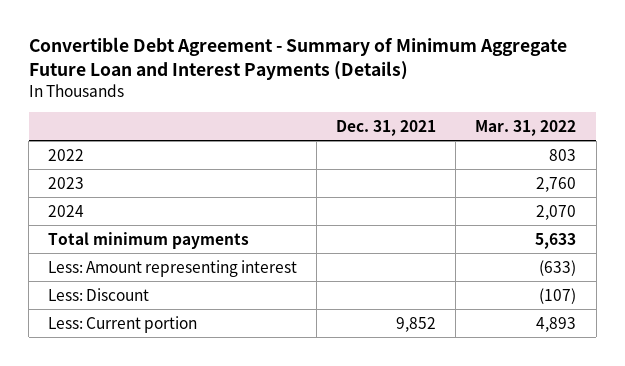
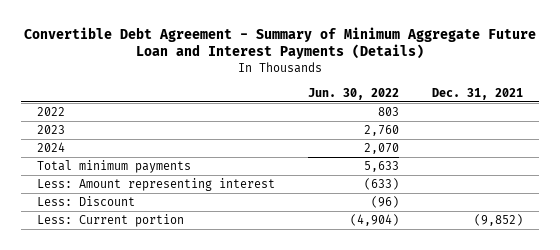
[475,120,577,137] Mar. 31, 2022 -> none
none -> [307,87,399,100] Jun. 30, 2022
[396,316,437,332] 9,852 -> [473,214,523,227] (9,852)

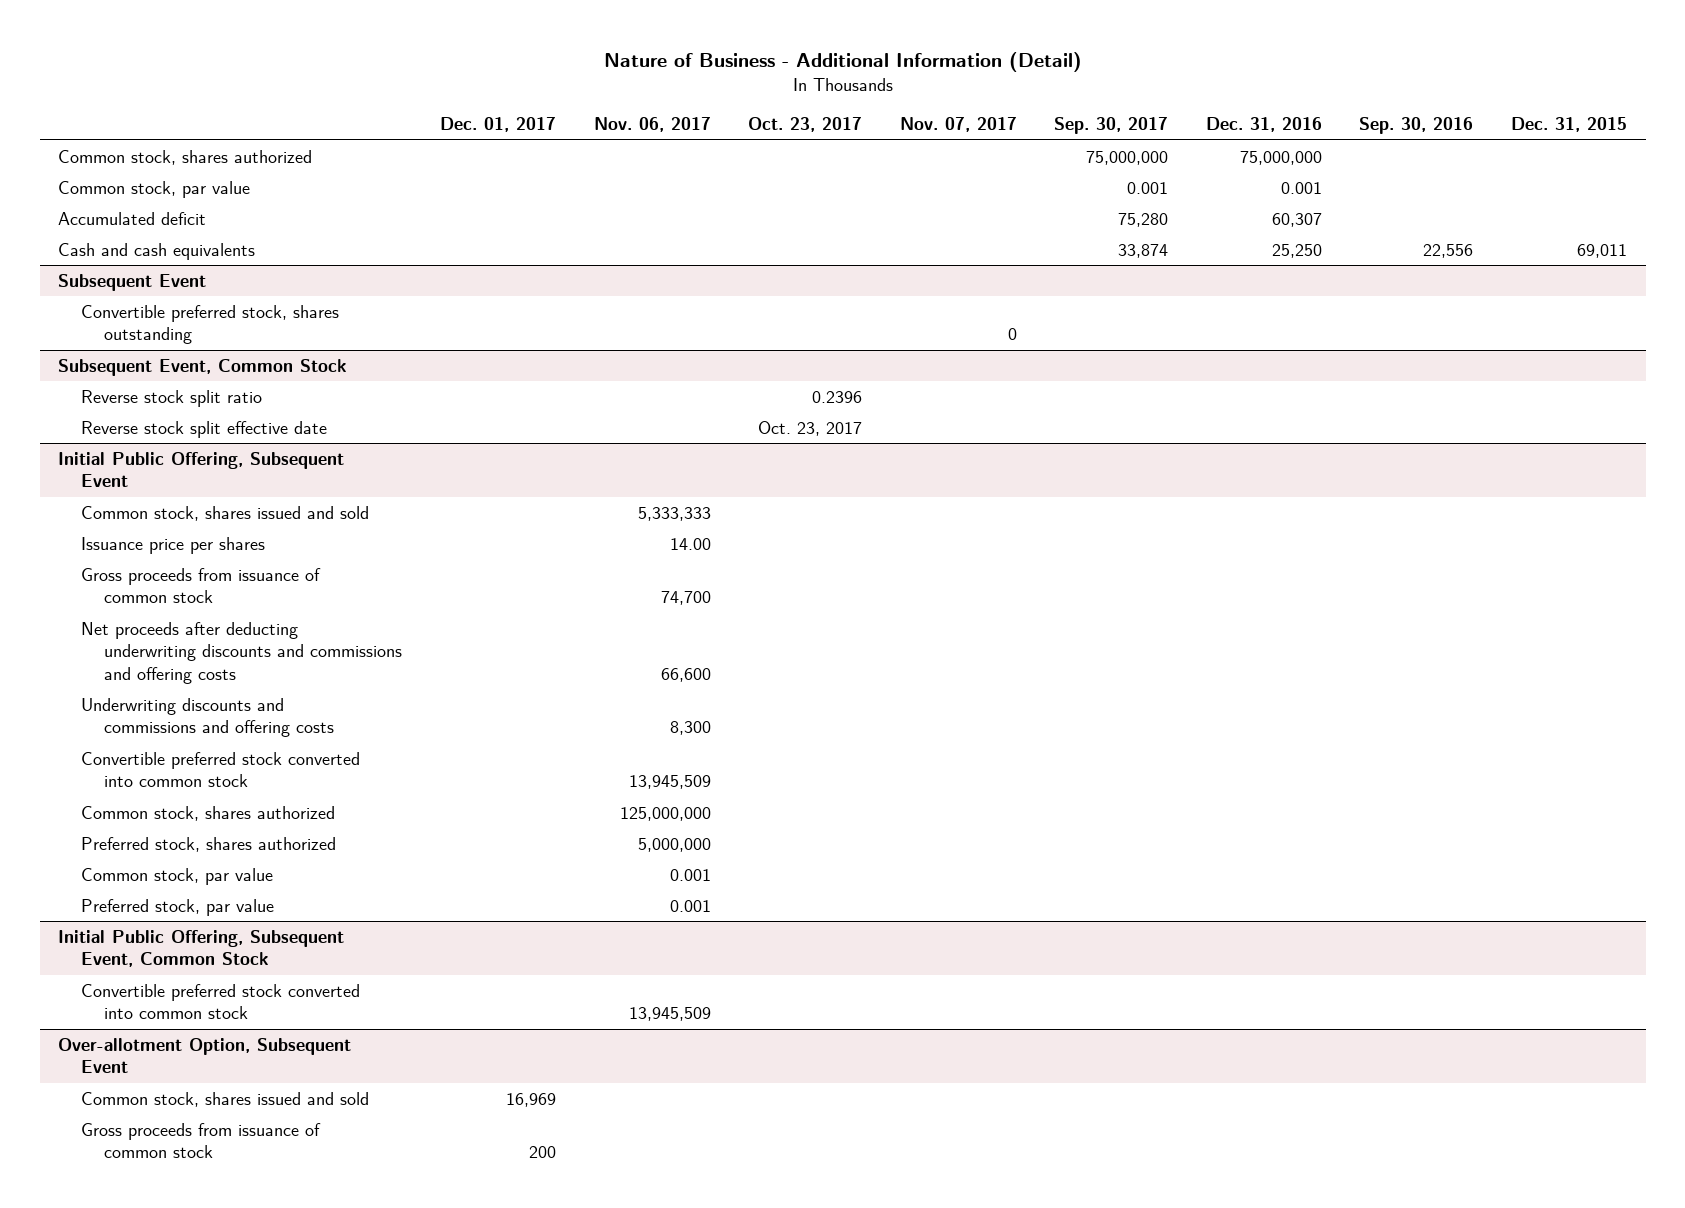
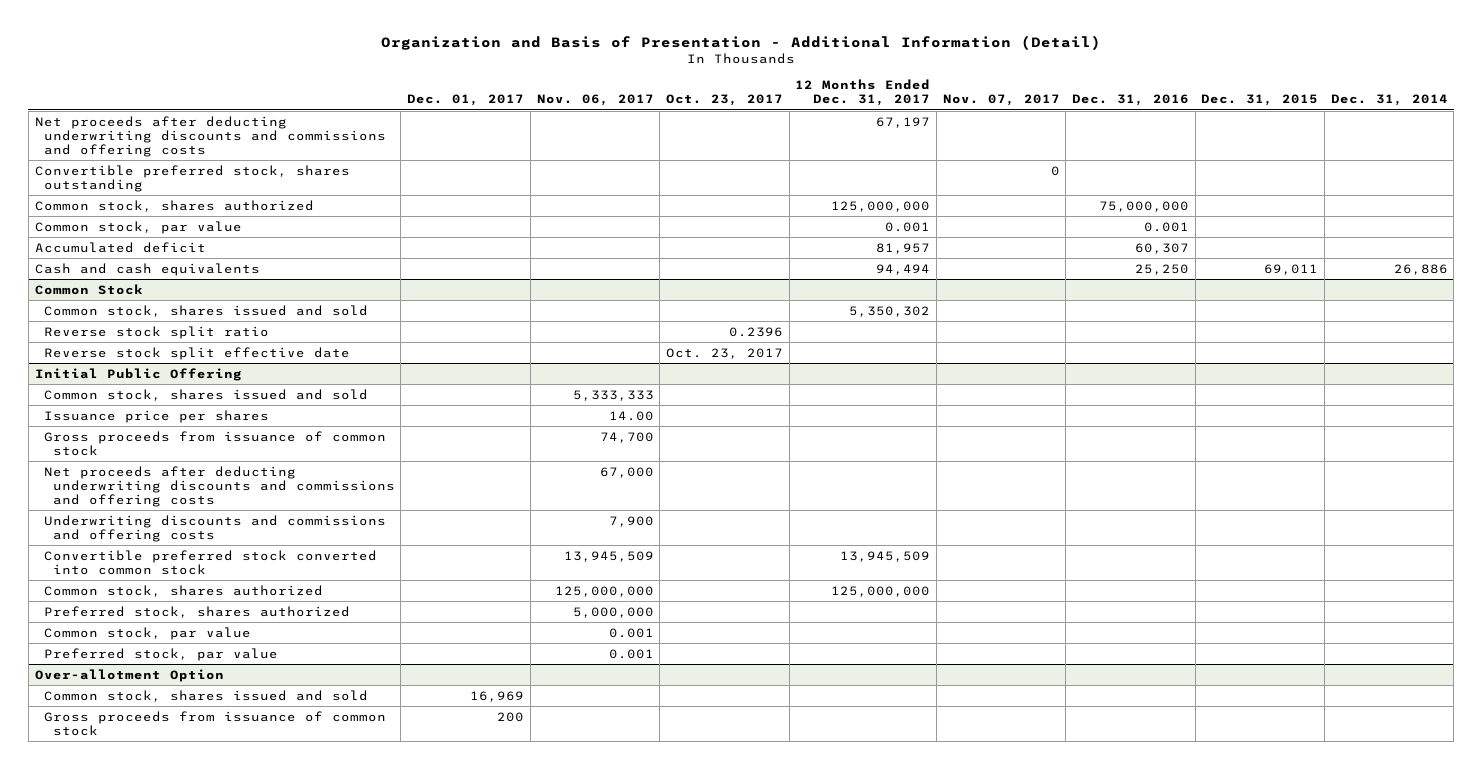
[603,52,1082,73] Nature of Business - Additional Information (Detail) -> [381,34,1102,50] Organization and Basis of Presentation - Additional Information (Detail)
[1054,117,1169,135] Sep. 30, 2017 -> none
[1359,117,1474,135] Sep. 30, 2016 -> none
none -> [795,79,931,107] 12 Months Ended Dec. 31, 2017
none -> [1330,94,1448,107] Dec. 31, 2014
none -> [34,115,386,157] Net proceeds after deducting underwriting discounts and commissions and offering costs
none -> [34,164,350,192] Convertible preferred stock, shares outstanding
[58,273,207,291] Subsequent Event -> none
[81,304,340,345] Convertible preferred stock, shares outstanding -> none
[58,358,348,376] Subsequent Event, Common Stock -> [34,283,143,295] Common Stock
none -> [43,304,368,317] Common stock, shares issued and sold
[58,451,345,488] Initial Public Offering, Subsequent Event -> [34,367,242,381] Initial Public Offering
[660,667,711,682] 66,600 -> [599,466,654,478] 67,000
[669,721,711,736] 8,300 -> [608,515,654,527] 7,900
[58,929,345,968] Initial Public Offering, Subsequent Event, Common Stock -> none
[81,983,361,1020] Convertible preferred stock converted into common stock -> none
[58,1037,352,1074] Over-allotment Option, Subsequent Event -> [34,668,224,682] Over-allotment Option

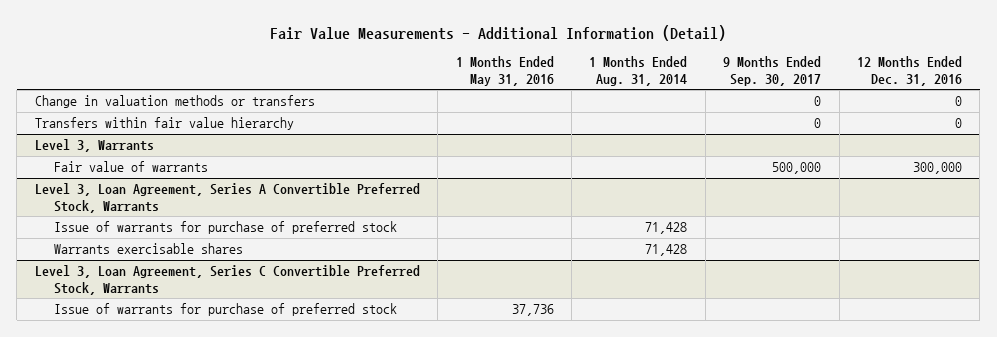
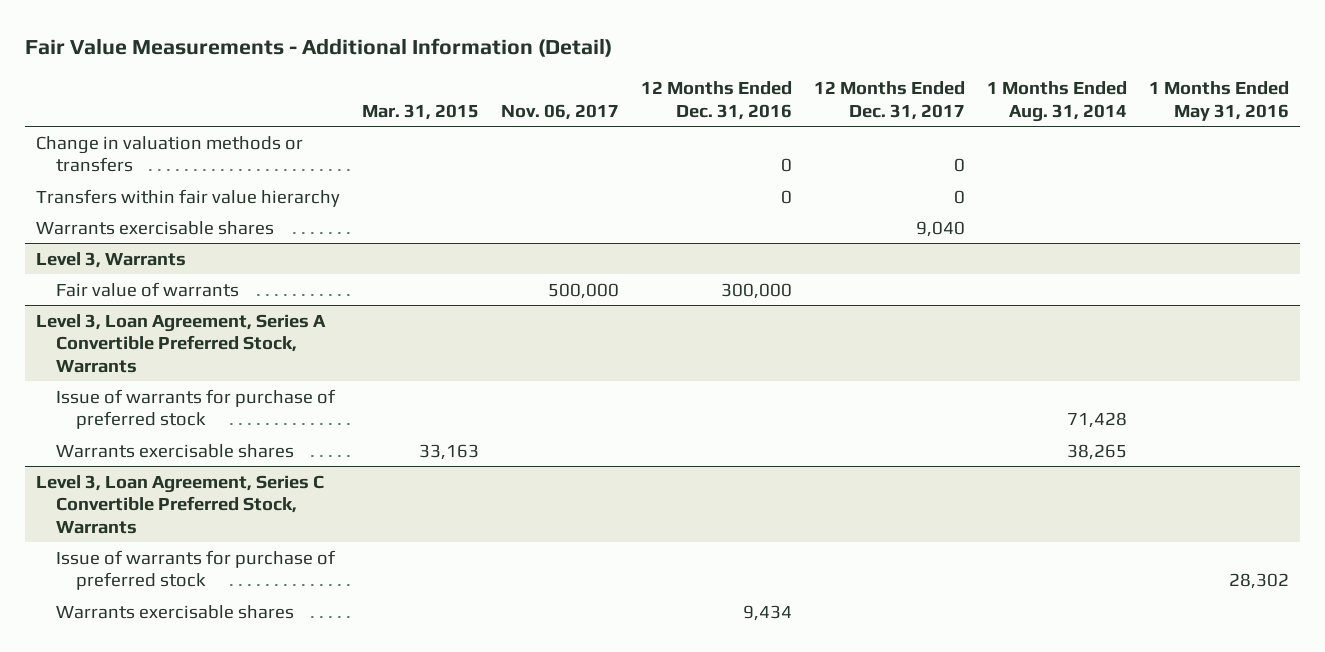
[723,56,822,86] 9 Months Ended Sep. 30, 2017 -> none
none -> [361,103,479,120] Mar. 31, 2015
none -> [500,103,619,120] Nov. 06, 2017
none -> [813,81,965,120] 12 Months Ended Dec. 31, 2017
none -> [35,220,274,235] Warrants exercisable shares
[645,244,688,257] 71,428 -> [1066,443,1127,460] 38,265
[511,304,554,317] 37,736 -> [1228,573,1289,590] 28,302
none -> [55,604,294,619] Warrants exercisable shares

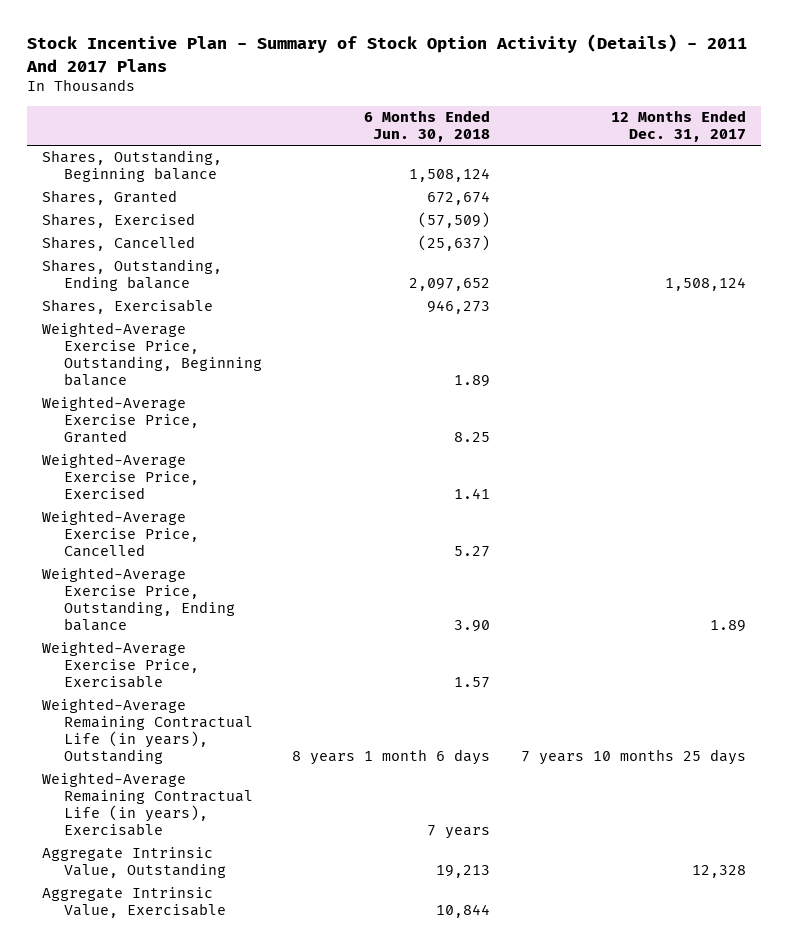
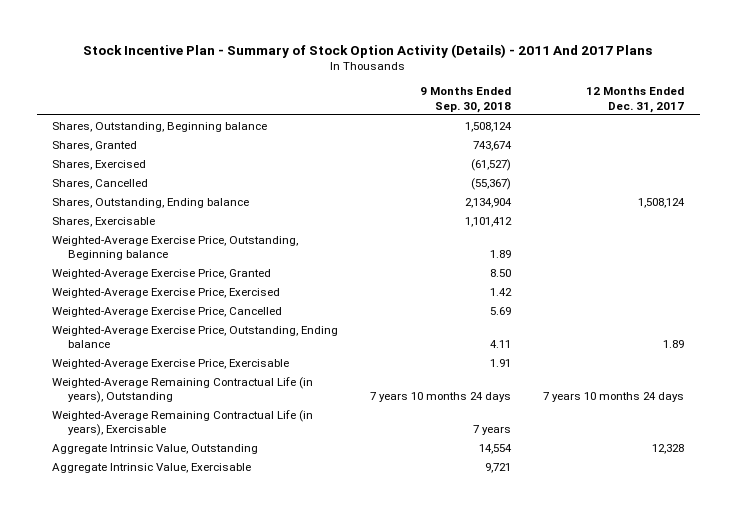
[364,109,491,142] 6 Months Ended Jun. 30, 2018 -> none
none -> [420,87,512,113] 9 Months Ended Sep. 30, 2018
[520,749,746,766] 7 years 10 months 25 days -> [542,391,684,402] 7 years 10 months 24 days

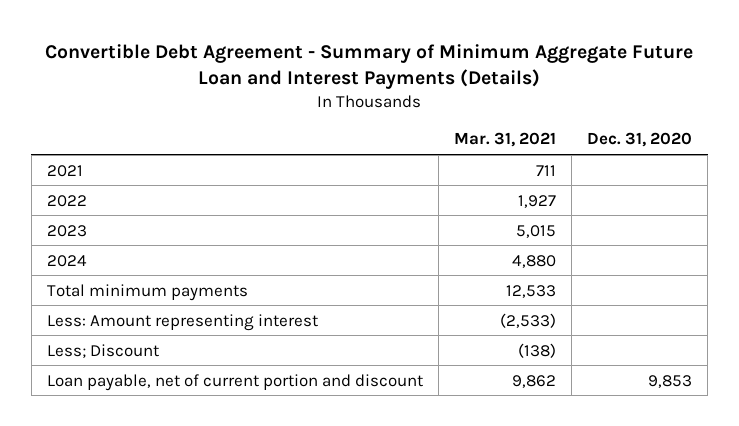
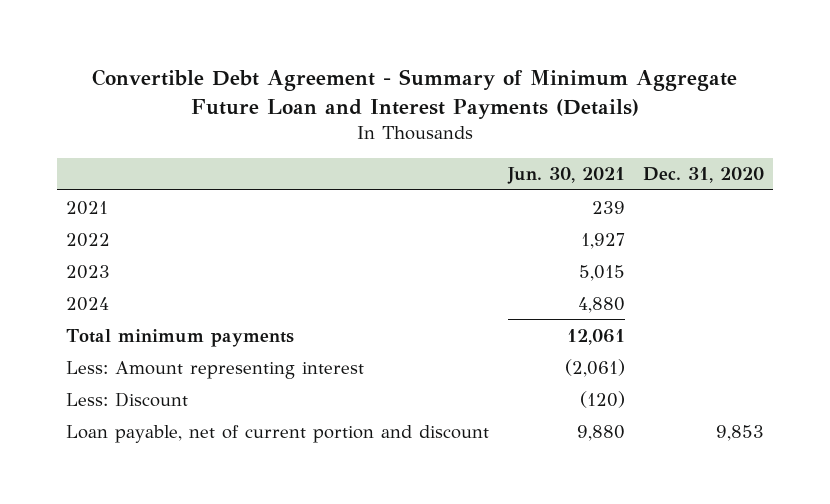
[453,132,556,148] Mar. 31, 2021 -> none
none -> [506,167,625,185] Jun. 30, 2021
[46,343,159,358] Less; Discount -> [66,391,189,407] Less: Discount

